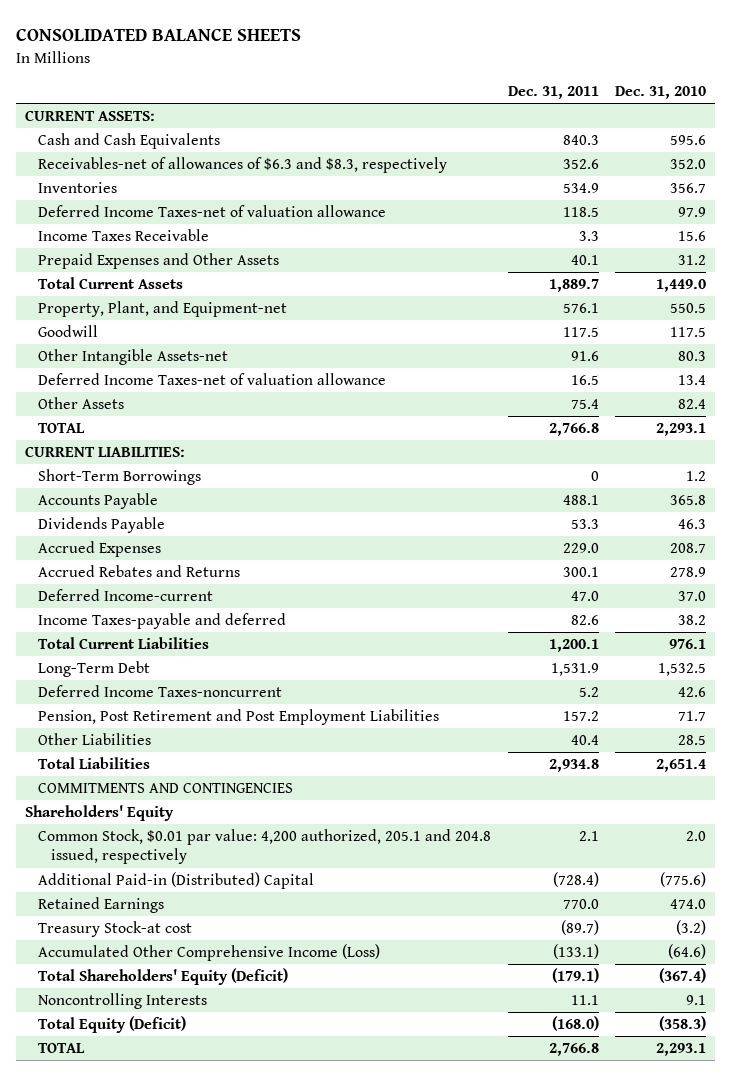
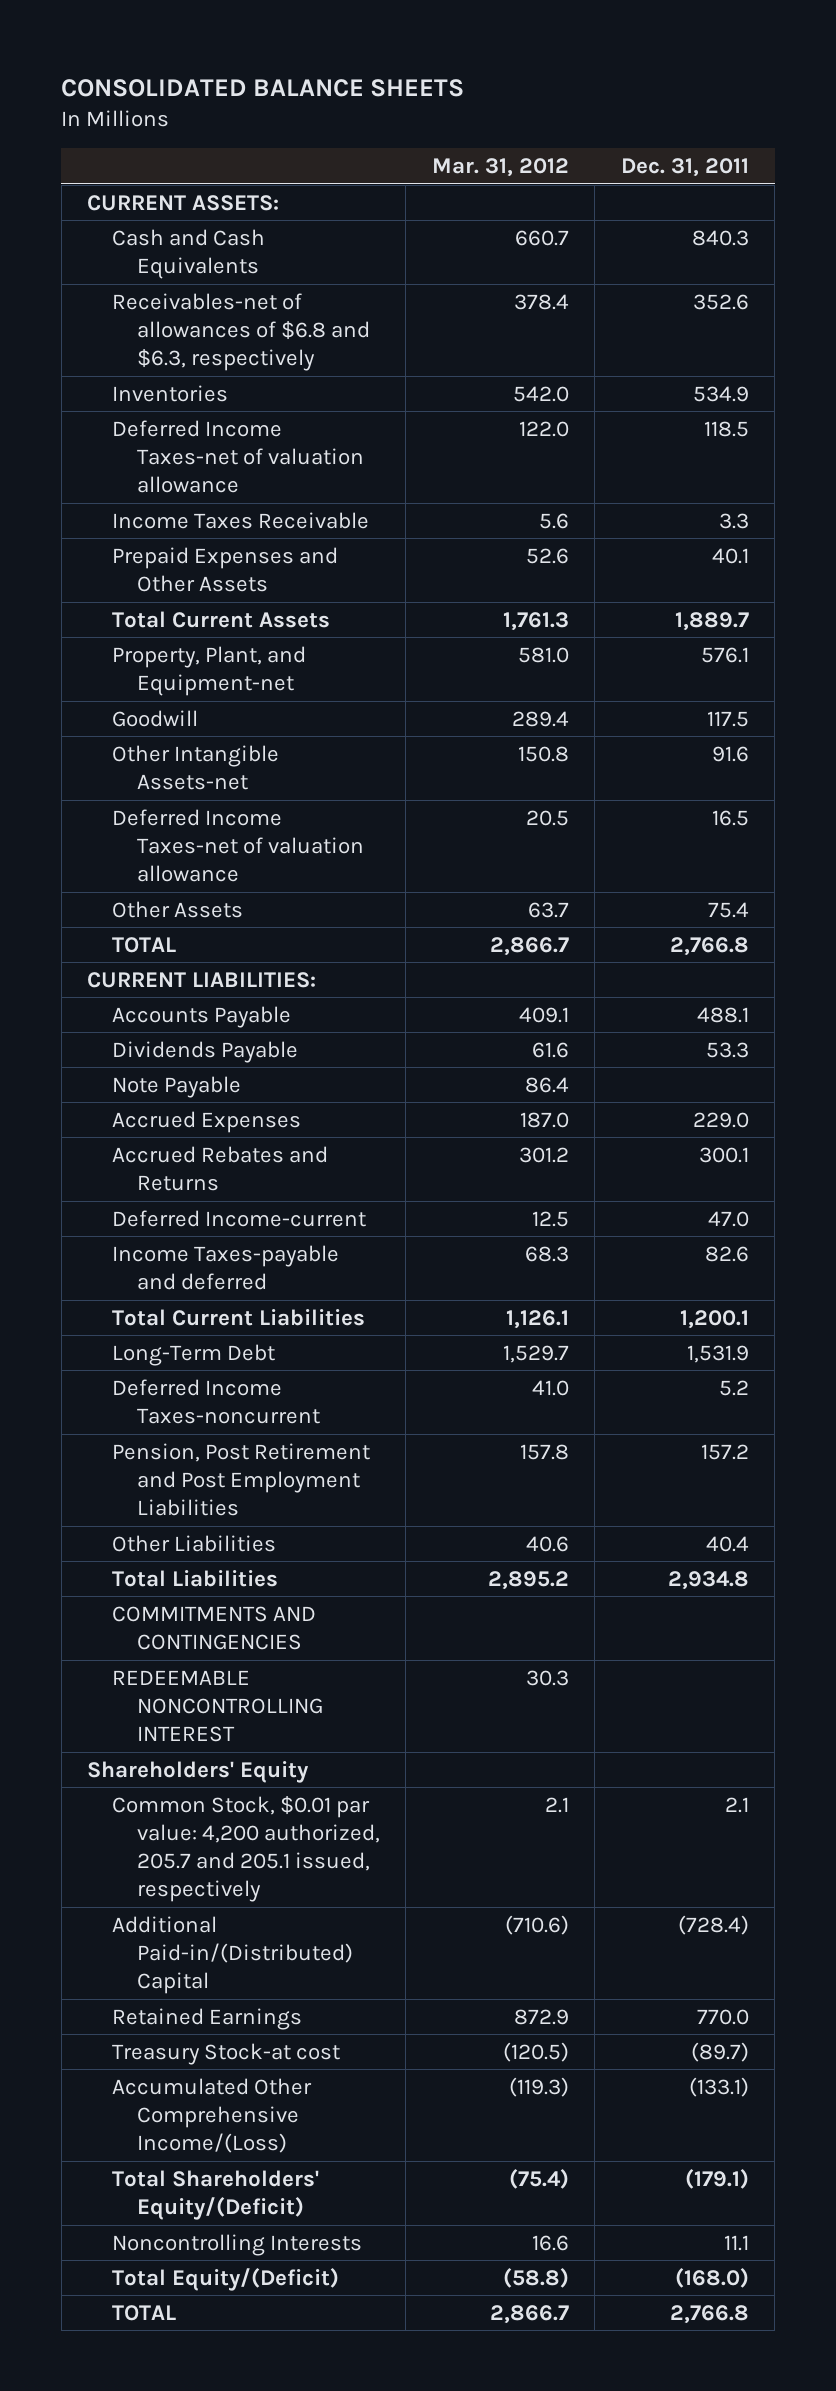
[615,85,707,99] Dec. 31, 2010 -> none
none -> [431,158,569,178] Mar. 31, 2012
[37,157,447,174] Receivables-net of allowances of $6.3 and $8.3, respectively -> [112,292,370,372] Receivables-net of allowances of $6.8 and $6.3, respectively
[37,469,201,486] Short-Term Borrowings -> none
none -> [112,1075,242,1098] Note Payable
none -> [112,1669,323,1743] REDEEMABLE NONCONTROLLING INTEREST
[37,829,491,865] Common Stock, $0.01 par value: 4,200 authorized, 205.1 and 204.8 issued, respectively -> [112,1795,380,1903] Common Stock, $0.01 par value: 4,200 authorized, 205.7 and 205.1 issued, respectively
[37,872,314,890] Additional Paid-in (Distributed) Capital -> [112,1915,353,1995] Additional Paid-in/(Distributed) Capital
[37,944,380,962] Accumulated Other Comprehensive Income (Loss) -> [112,2077,313,2154] Accumulated Other Comprehensive Income/(Loss)
[37,968,288,986] Total Shareholders' Equity (Deficit) -> [112,2169,320,2220] Total Shareholders' Equity/(Deficit)
[37,1016,186,1034] Total Equity (Deficit) -> [112,2267,340,2291] Total Equity/(Deficit)

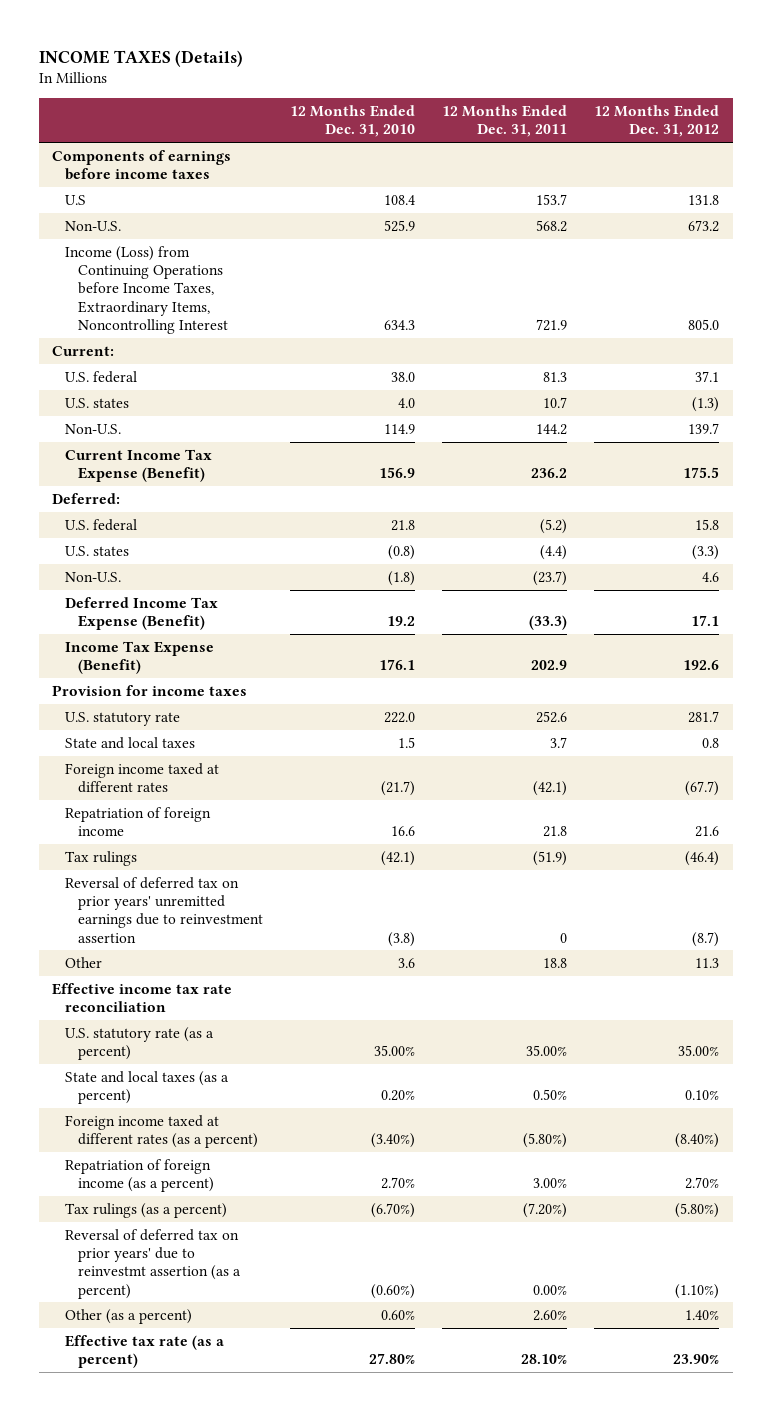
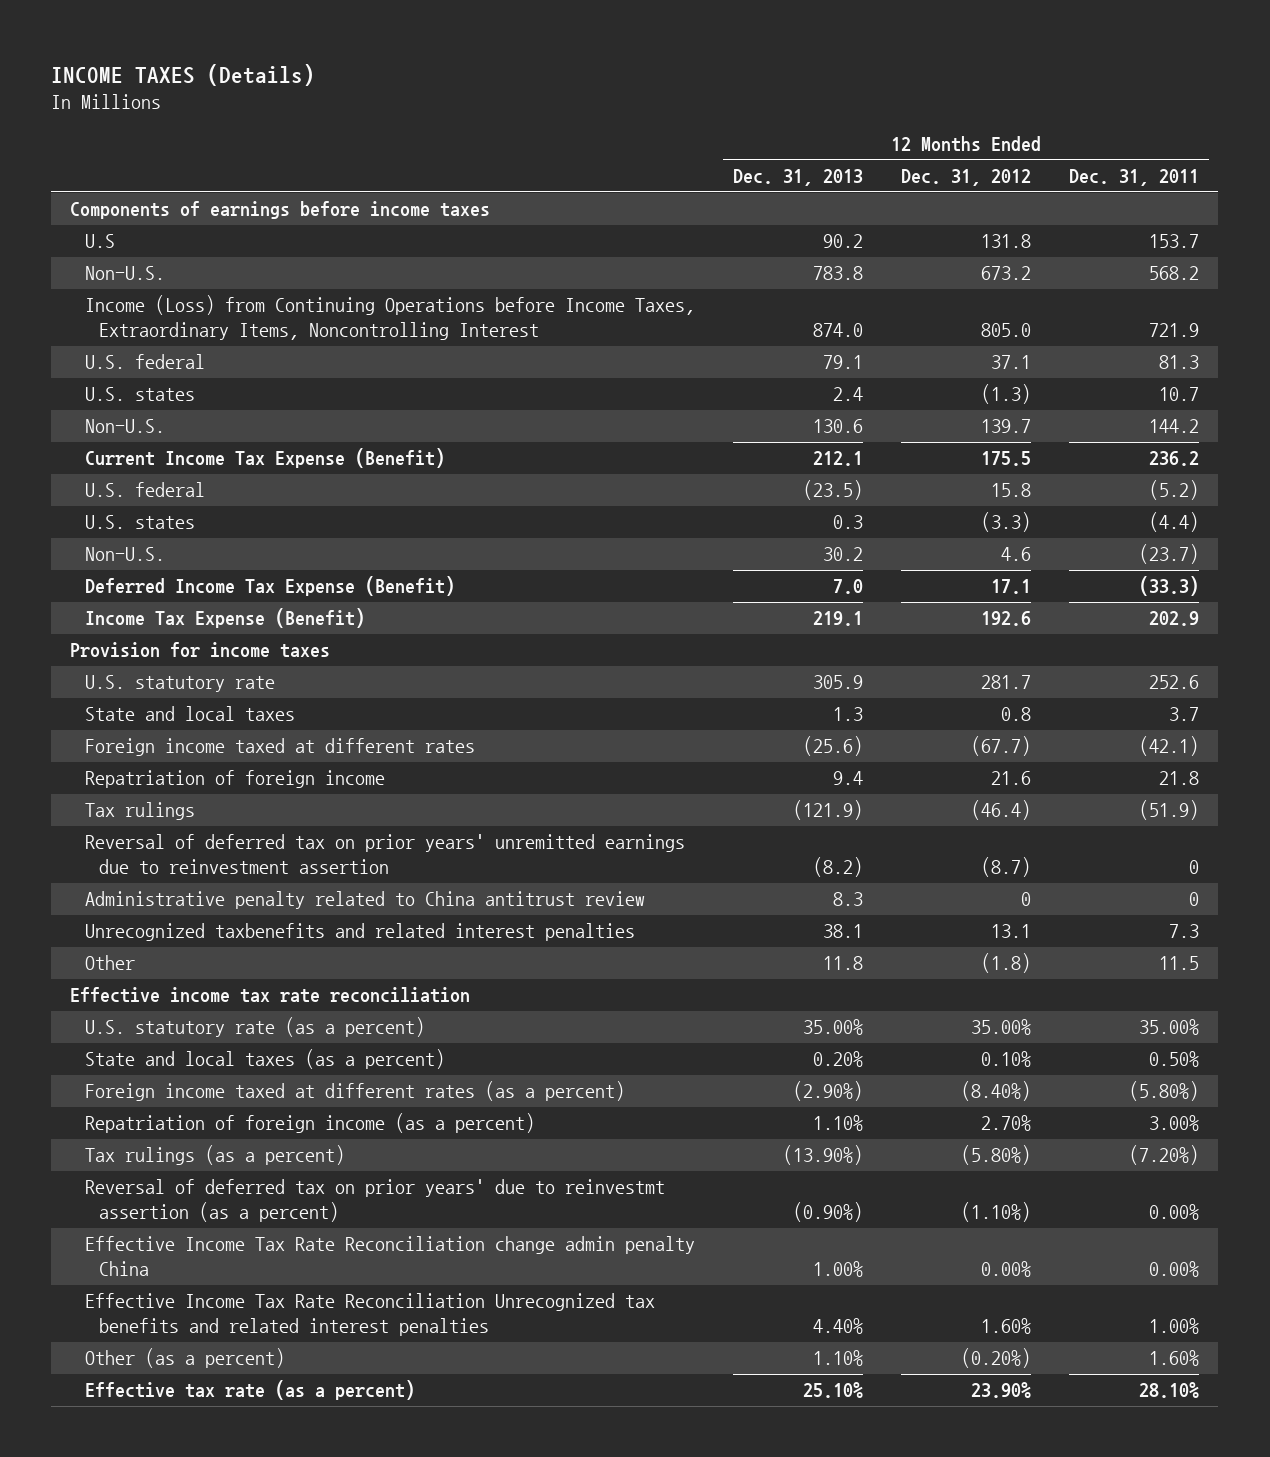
[290,105,416,138] 12 Months Ended Dec. 31, 2010 -> none
none -> [732,168,863,186] Dec. 31, 2013
[52,345,115,356] Current: -> none
[52,492,121,504] Deferred: -> none
none -> [84,891,645,910] Administrative penalty related to China antitrust review
none -> [84,923,635,942] Unrecognized taxbenefits and related interest penalties
[543,957,568,968] 18.8 -> [1159,956,1200,971] 11.5
[695,957,720,968] 11.3 -> [981,953,1032,974] (1.8)
none -> [84,1236,695,1276] Effective Income Tax Rate Reconciliation change admin penalty China
none -> [84,1293,655,1336] Effective Income Tax Rate Reconciliation Unrecognized tax benefits and related interest penalties
[533,1309,568,1321] 2.60% -> [1149,1350,1200,1367] 1.60%
[685,1309,720,1320] 1.40% -> [961,1348,1032,1369] (0.20%)

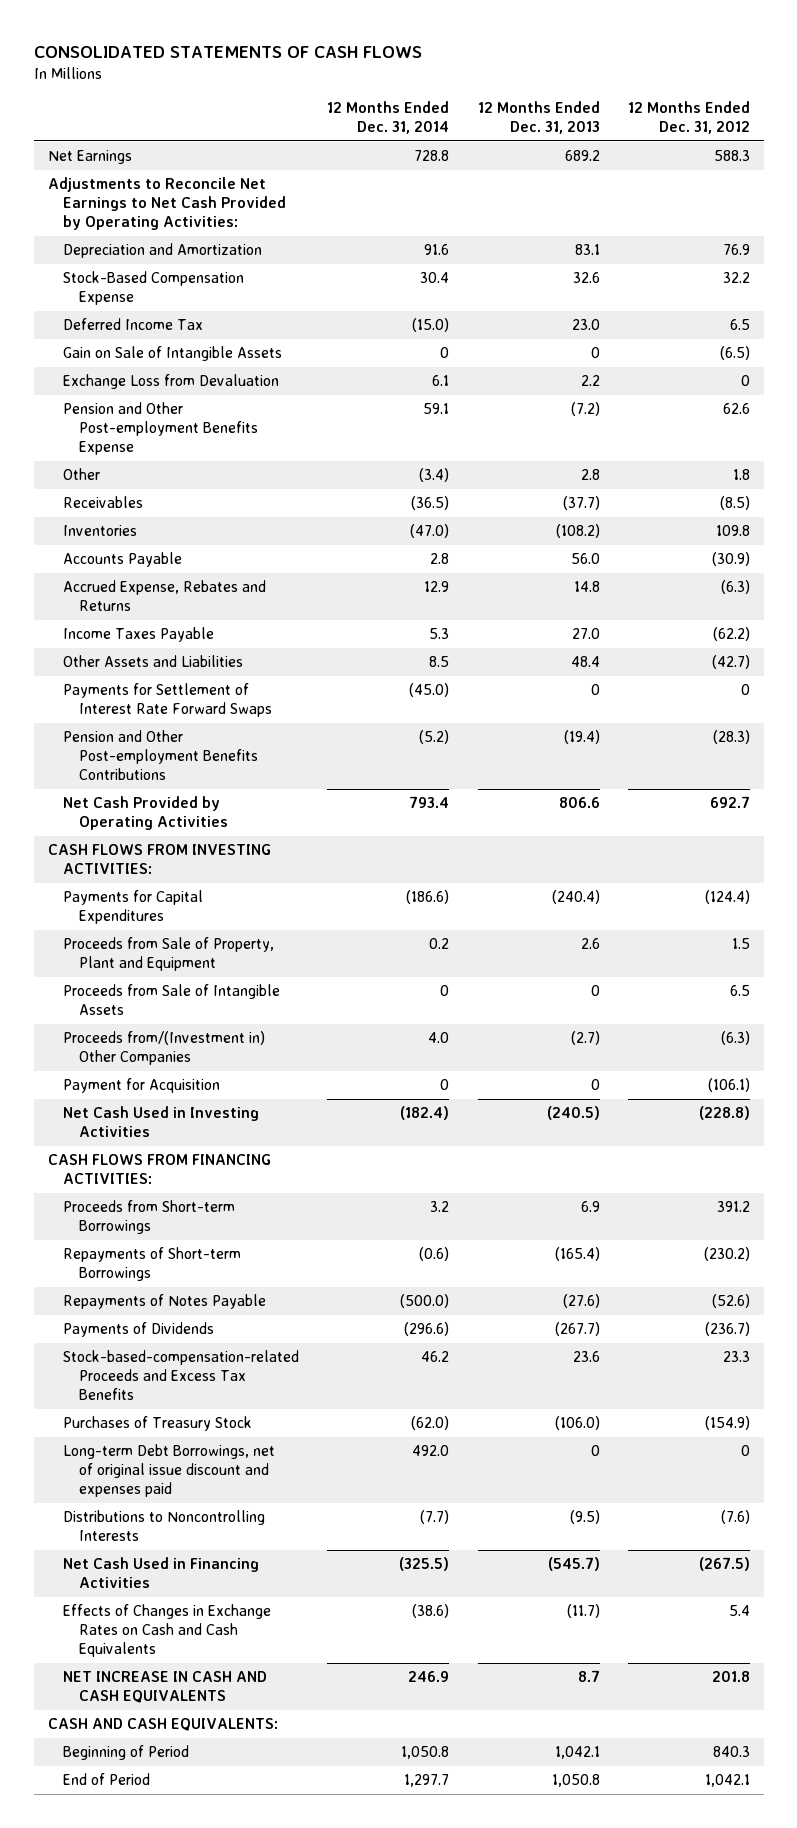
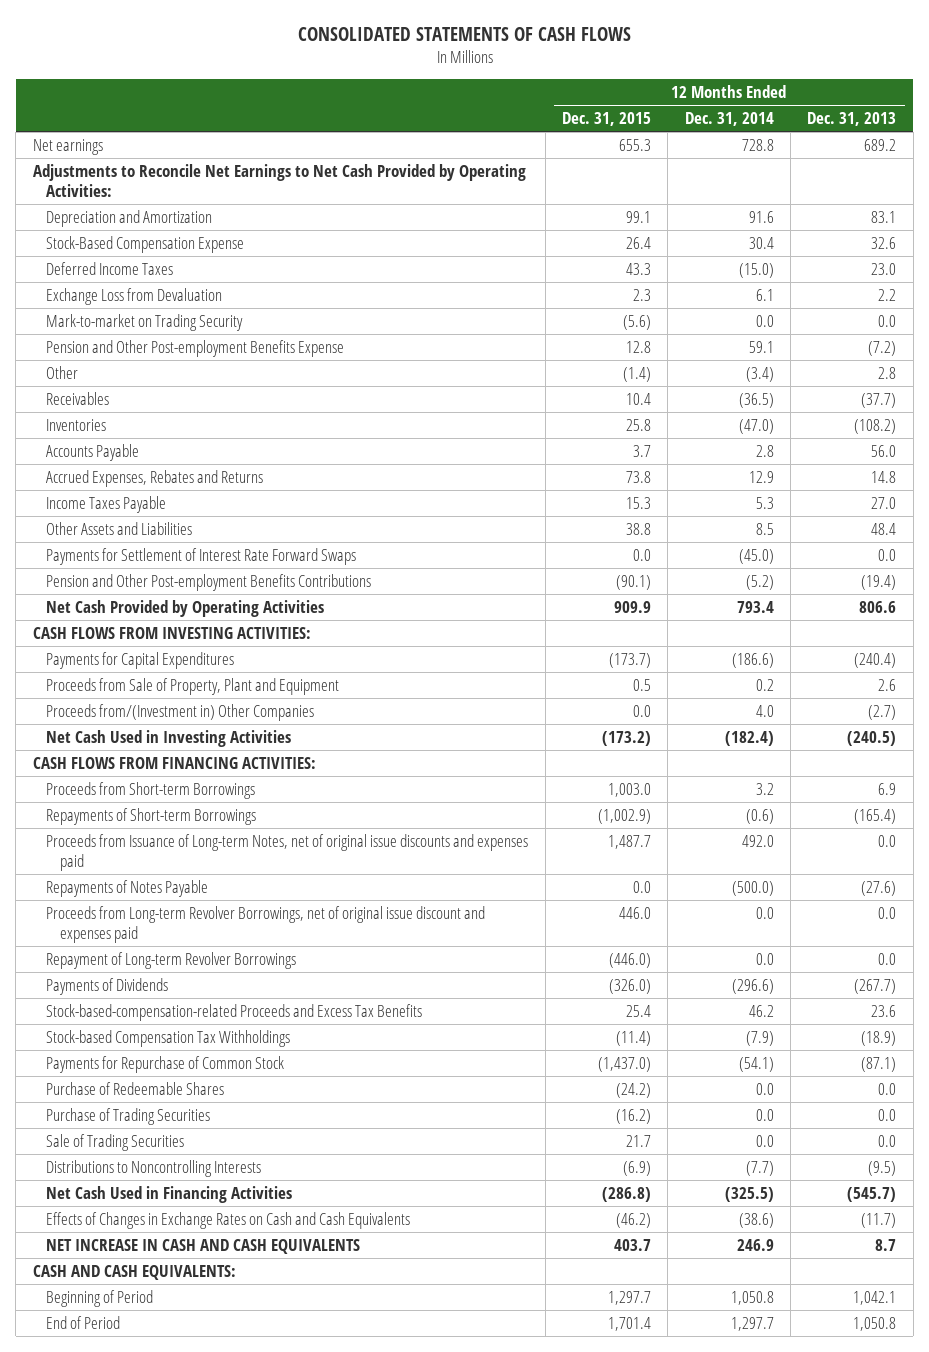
[627,101,750,135] 12 Months Ended Dec. 31, 2012 -> none
none -> [562,112,652,127] Dec. 31, 2015
[47,150,132,165] Net Earnings -> [32,138,103,155] Net earnings
[63,346,283,362] Gain on Sale of Intangible Assets -> none
[63,318,204,331] Deferred Income Tax -> [46,261,174,275] Deferred Income Taxes
none -> [46,313,244,331] Mark-to-market on Trading Security
[63,580,267,612] Accrued Expense, Rebates and Returns -> [46,469,264,487] Accrued Expenses, Rebates and Returns
[590,684,600,696] 0 -> [878,548,897,561] 0.0
[63,984,281,1016] Proceeds from Sale of Intangible Assets -> none
[63,1078,221,1094] Payment for Acquisition -> none
none -> [46,833,529,871] Proceeds from Issuance of Long-term Notes, net of original issue discounts and expenses paid
none -> [46,905,486,943] Proceeds from Long-term Revolver Borrowings, net of original issue discount and expenses paid
none -> [46,951,297,969] Repayment of Long-term Revolver Borrowings
[63,1444,276,1497] Long-term Debt Borrowings, net of original issue discount and expenses paid -> none
none -> [46,1029,291,1047] Stock-based Compensation Tax Withholdings
[63,1416,253,1432] Purchases of Treasury Stock -> [46,1055,285,1073] Payments for Repurchase of Common Stock
[411,1416,450,1431] (62.0) -> [738,1056,774,1072] (54.1)
[554,1416,600,1431] (106.0) -> [861,1056,897,1072] (87.1)
none -> [46,1081,225,1095] Purchase of Redeemable Shares
none -> [46,1107,211,1125] Purchase of Trading Securities
none -> [46,1133,185,1151] Sale of Trading Securities

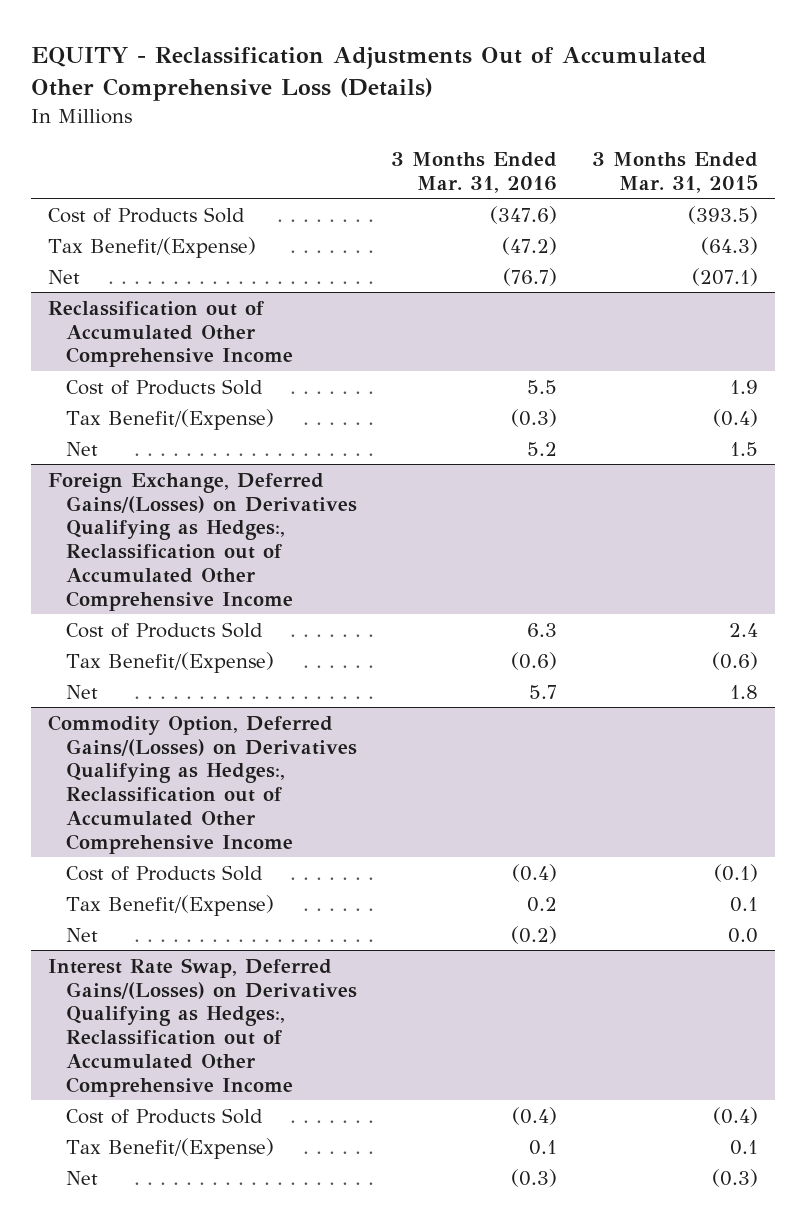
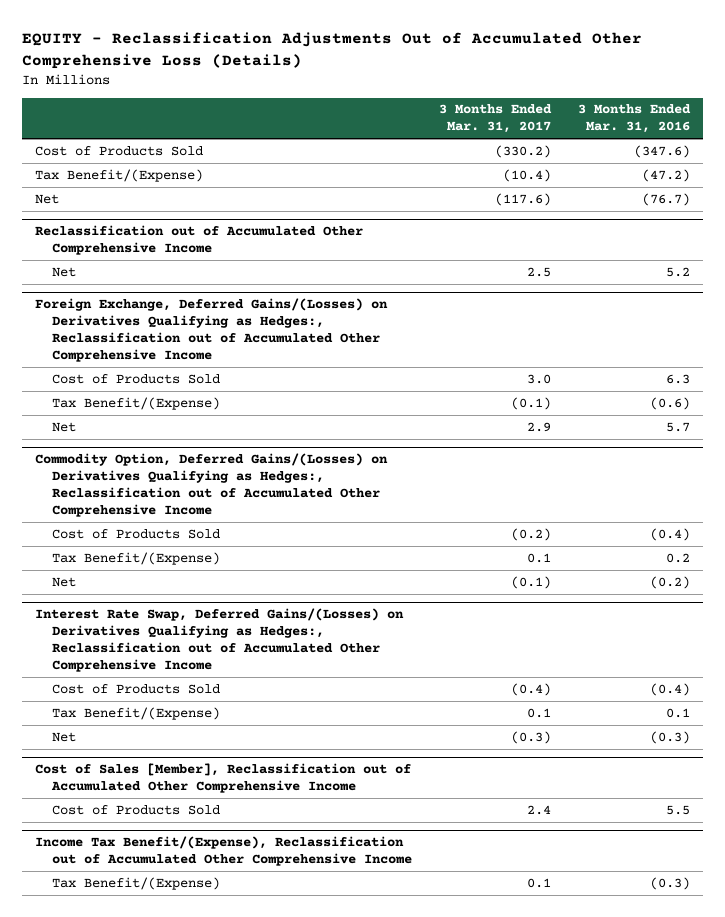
[591,151,758,193] 3 Months Ended Mar. 31, 2015 -> none
none -> [438,104,552,134] 3 Months Ended Mar. 31, 2017
[66,378,264,395] Cost of Products Sold -> none
[66,408,275,430] Tax Benefit/(Expense) -> none
none -> [35,763,412,794] Cost of Sales [Member], Reclassification out of Accumulated Other Comprehensive Income
none -> [51,804,220,815] Cost of Products Sold
none -> [35,836,412,867] Income Tax Benefit/(Expense), Reclassification out of Accumulated Other Comprehensive Income
none -> [51,876,220,890] Tax Benefit/(Expense)

